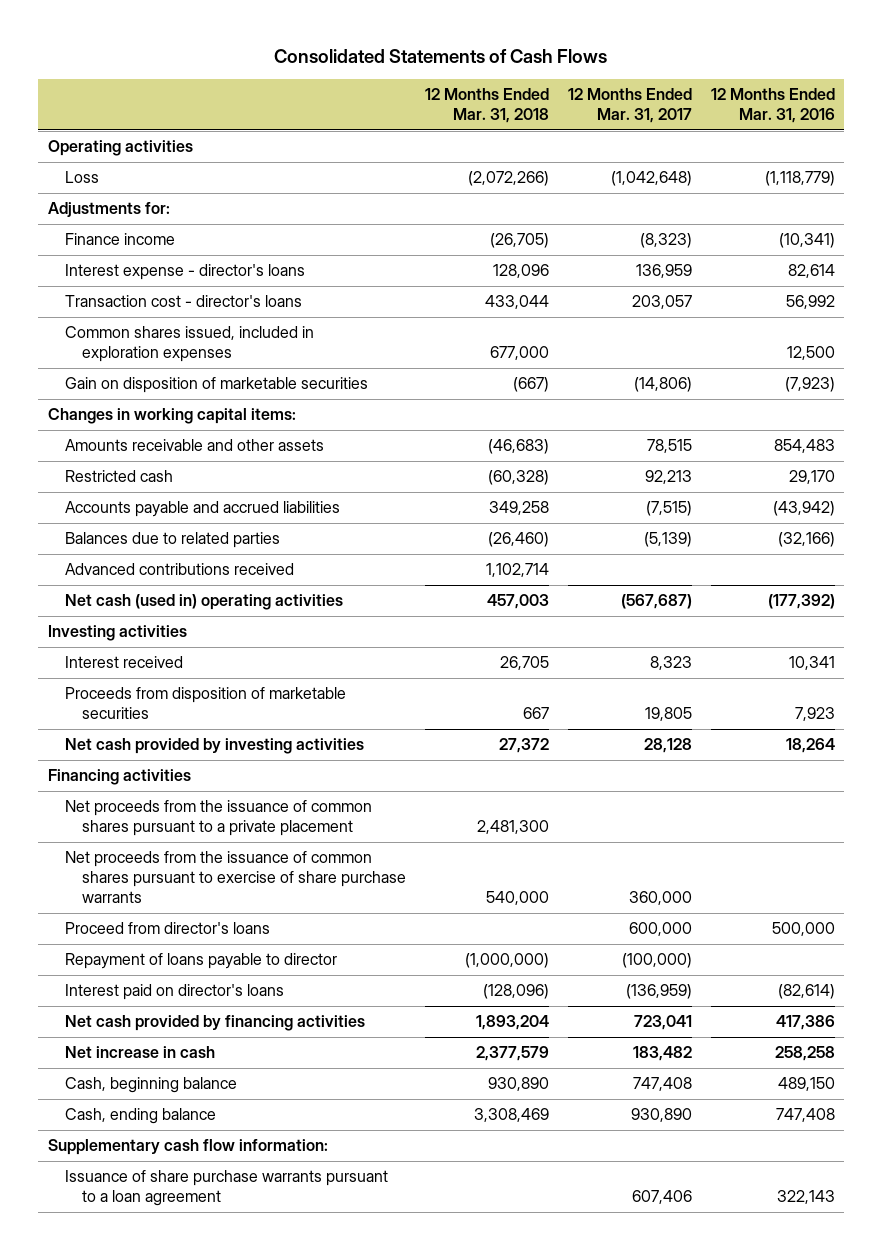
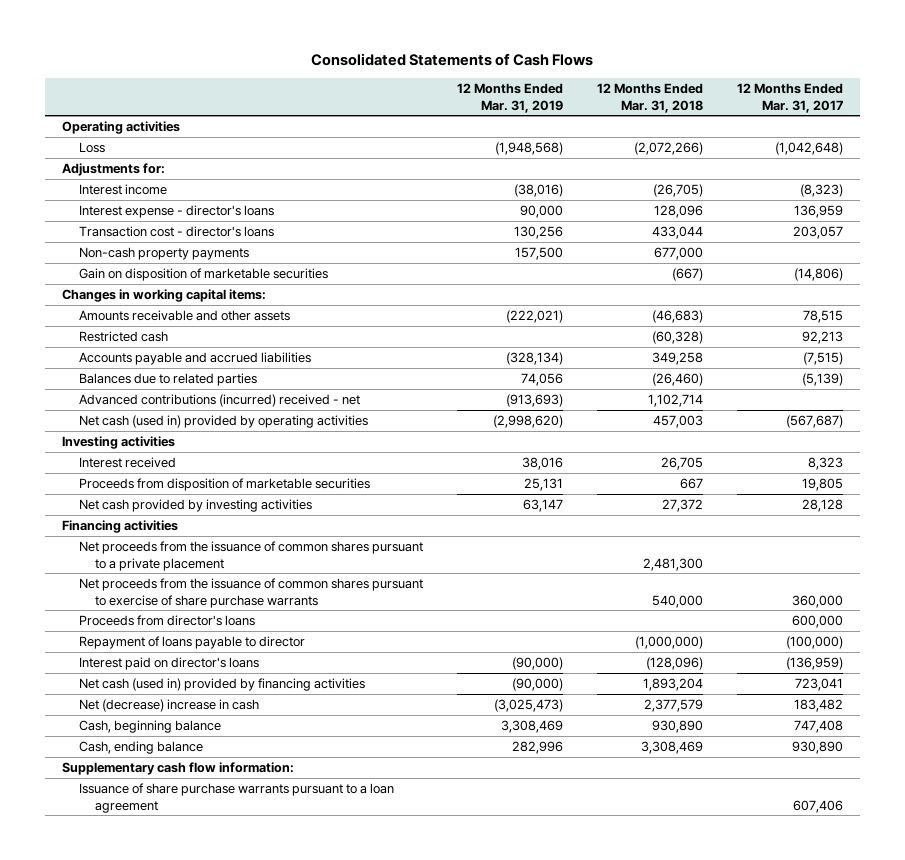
[710,88,835,123] 12 Months Ended Mar. 31, 2016 -> none
none -> [456,82,563,113] 12 Months Ended Mar. 31, 2019
[64,233,175,246] Finance income -> [78,183,167,195] Interest income
[64,326,314,363] Common shares issued, included in exploration expenses -> [78,246,249,260] Non-cash property payments
[64,563,294,576] Advanced contributions received -> [78,393,360,407] Advanced contributions (incurred) received - net
[64,594,343,611] Net cash (used in) operating activities -> [78,414,368,428] Net cash (used in) provided by operating activities
[64,922,270,935] Proceed from director's loans -> [78,614,255,626] Proceeds from director's loans
[64,1015,365,1032] Net cash provided by financing activities -> [78,677,365,691] Net cash (used in) provided by financing activities
[64,1046,215,1059] Net increase in cash -> [78,698,259,712] Net (decrease) increase in cash

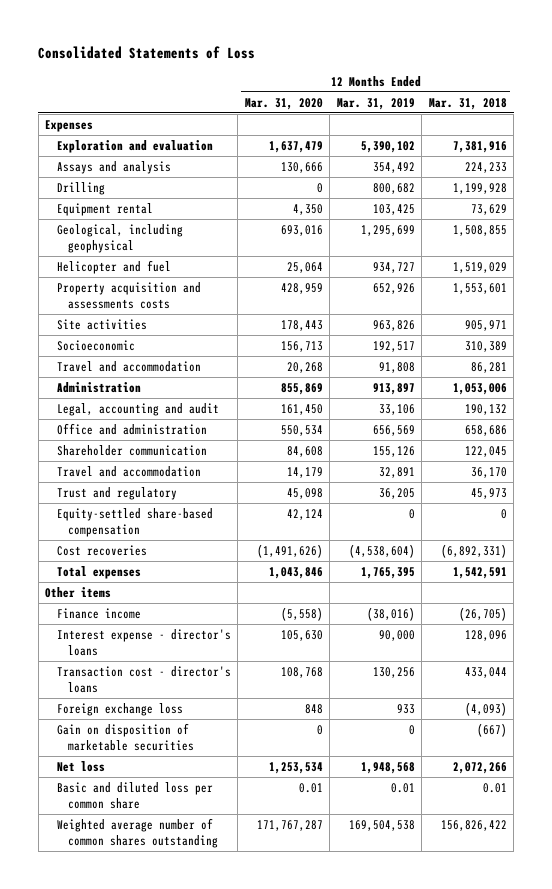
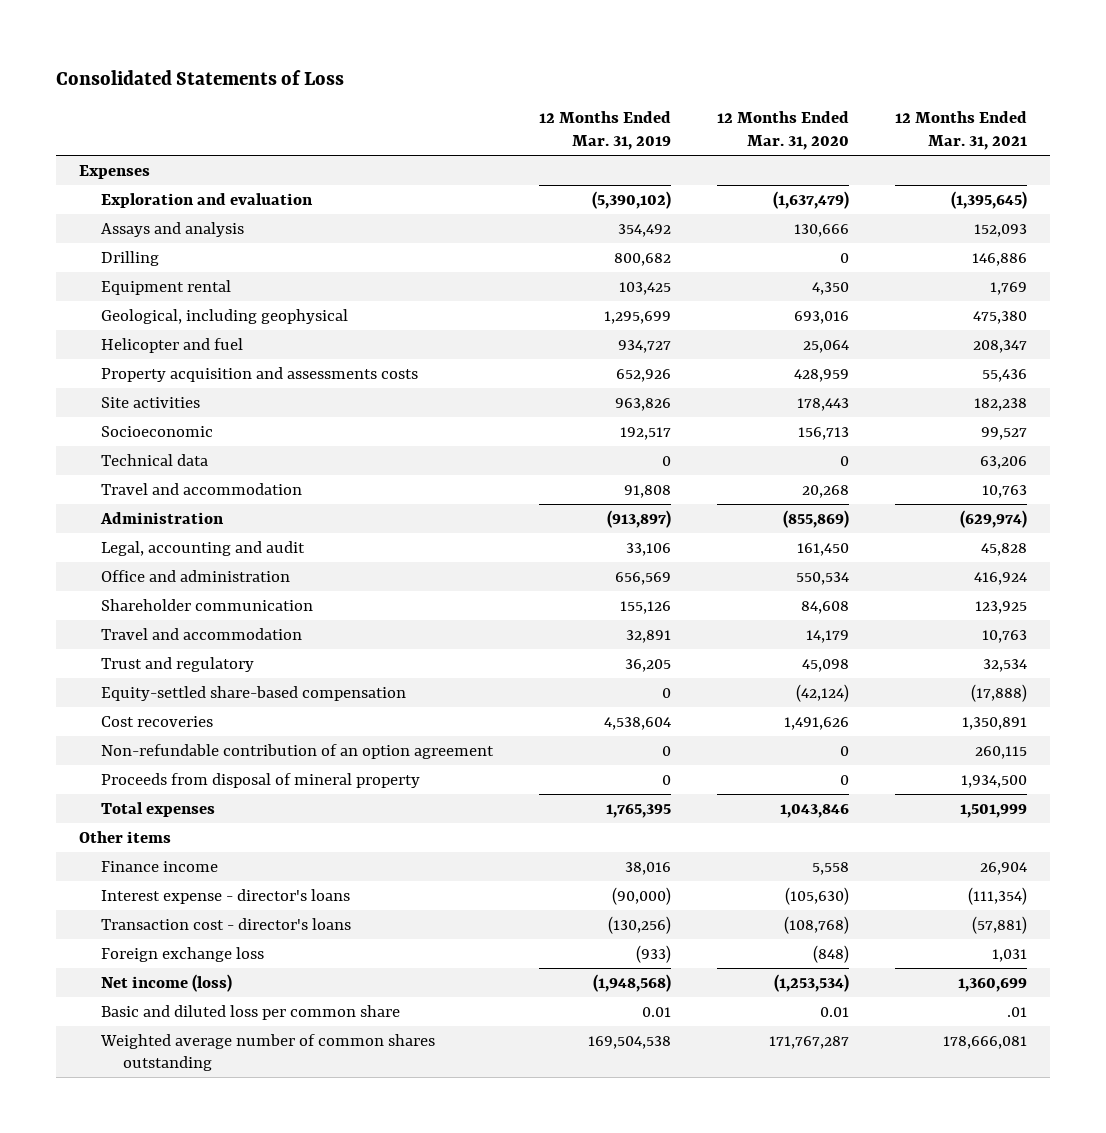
[428,97,507,110] Mar. 31, 2018 -> none
none -> [894,111,1027,150] 12 Months Ended Mar. 31, 2021
[268,140,323,153] 1,637,479 -> [772,190,849,209] (1,637,479)
[360,140,415,153] 5,390,102 -> [591,190,671,209] (5,390,102)
none -> [100,453,208,466] Technical data
[280,382,323,395] 855,869 -> [782,509,849,528] (855,869)
[372,382,415,395] 913,897 -> [606,509,671,528] (913,897)
[286,508,323,520] 42,124 -> [795,683,849,702] (42,124)
[256,543,323,558] (1,491,626) -> [783,716,849,730] 1,491,626
[348,543,415,558] (4,538,604) -> [603,716,671,730] 4,538,604
none -> [100,743,494,759] Non-refundable contribution of an option agreement
none -> [100,772,420,788] Proceeds from disposal of mineral property
[56,722,194,751] Gain on disposition of marketable securities -> none
[280,606,323,621] (5,558) -> [811,861,849,875] 5,558
[366,606,415,621] (38,016) -> [624,861,671,875] 38,016
[280,629,323,641] 105,630 -> [784,886,849,905] (105,630)
[378,629,415,641] 90,000 -> [611,886,671,905] (90,000)
[280,666,323,678] 108,768 -> [783,915,849,934] (108,768)
[372,666,415,678] 130,256 -> [607,915,671,934] (130,256)
[304,703,323,714] 848 -> [812,944,849,963] (848)
[396,703,415,714] 933 -> [635,944,671,963] (933)
[56,760,105,772] Net loss -> [100,973,232,992] Net income (loss)
[268,761,323,774] 1,253,534 -> [773,973,849,992] (1,253,534)
[360,761,415,774] 1,948,568 -> [592,973,671,992] (1,948,568)

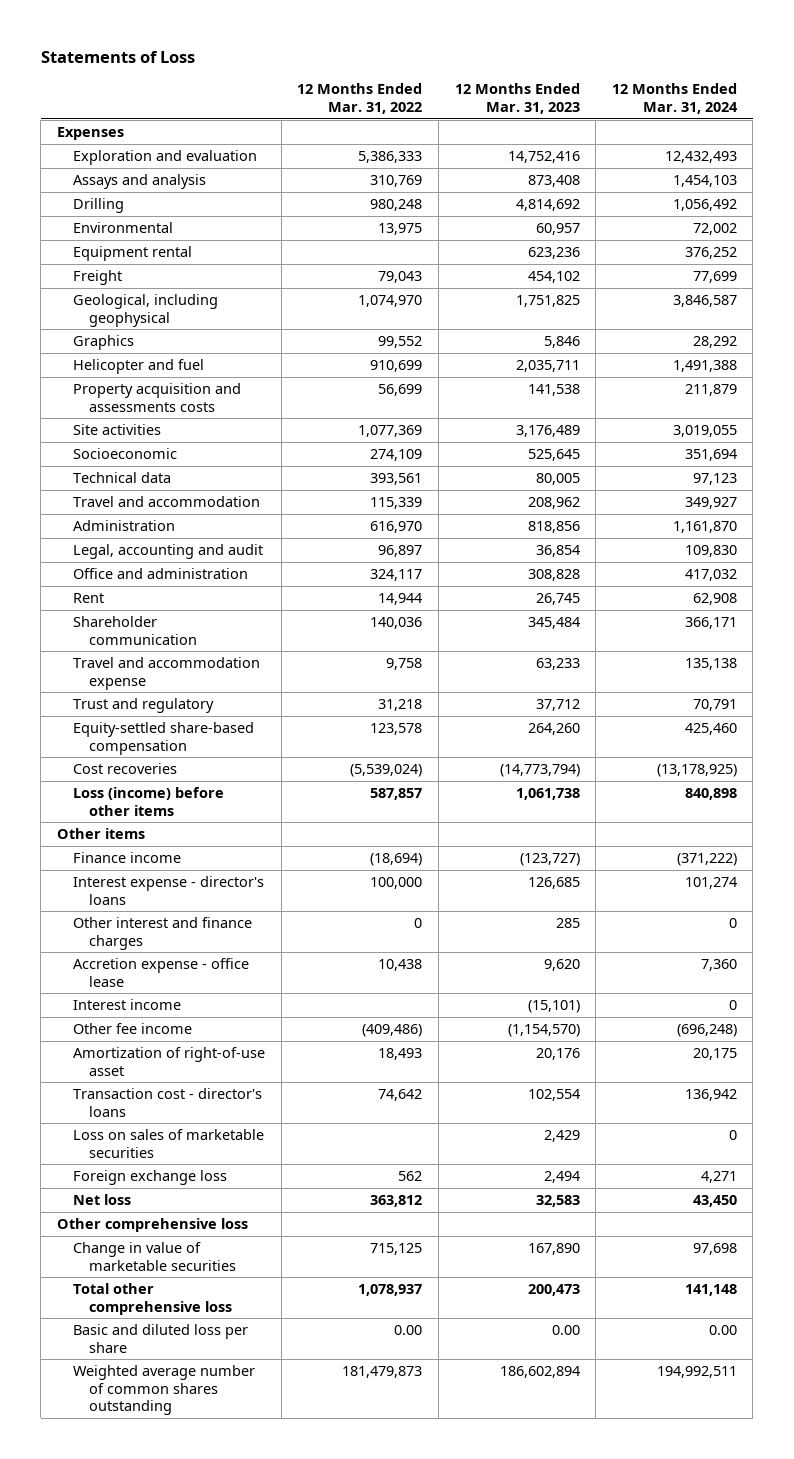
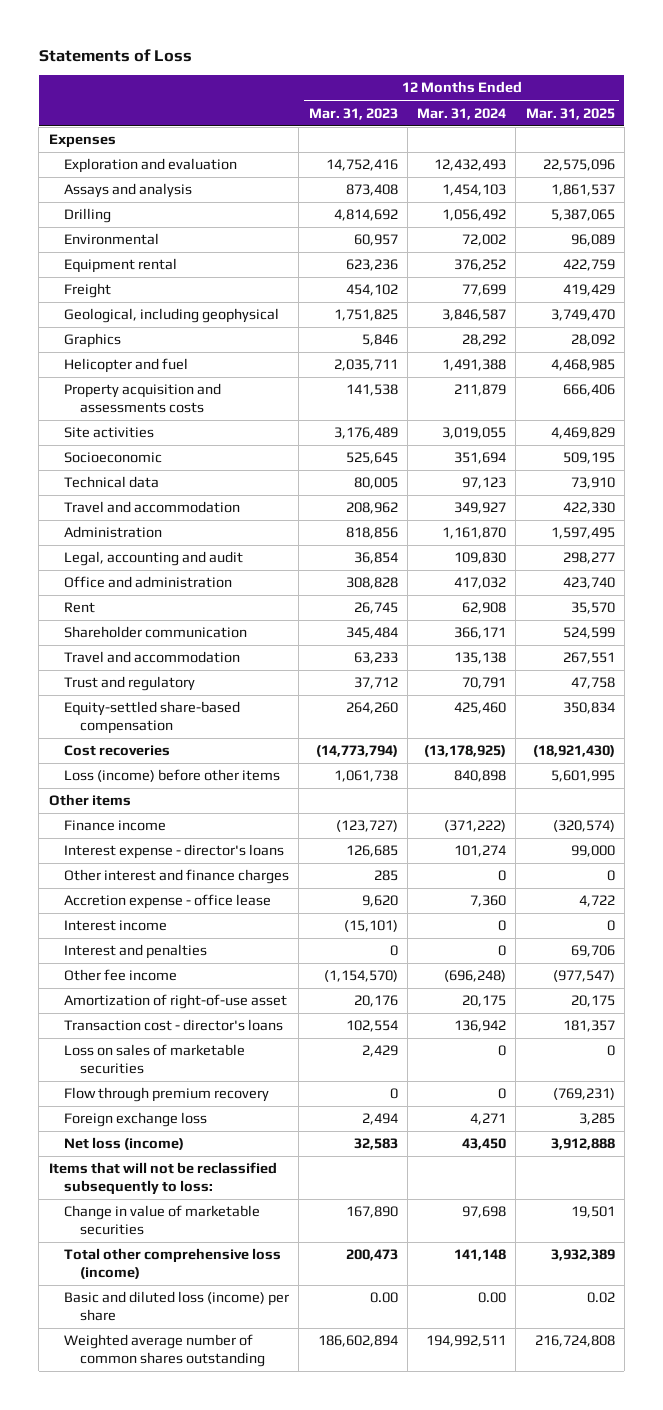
[297,83,423,114] 12 Months Ended Mar. 31, 2022 -> none
none -> [525,107,615,120] Mar. 31, 2025
[73,656,261,690] Travel and accommodation expense -> [64,651,241,664] Travel and accommodation
none -> [64,944,208,960] Interest and penalties
none -> [64,1087,270,1103] Flow through premium recovery
[56,1217,248,1232] Other comprehensive loss -> none
[73,1193,132,1205] Net loss -> [64,1137,185,1151] Net loss (income)
none -> [48,1162,277,1196] Items that will not be reclassified subsequently to loss:
[73,1282,233,1315] Total other comprehensive loss -> [64,1248,282,1280] Total other comprehensive loss (income)
[73,1323,249,1353] Basic and diluted loss per share -> [64,1291,290,1322] Basic and diluted loss (income) per share

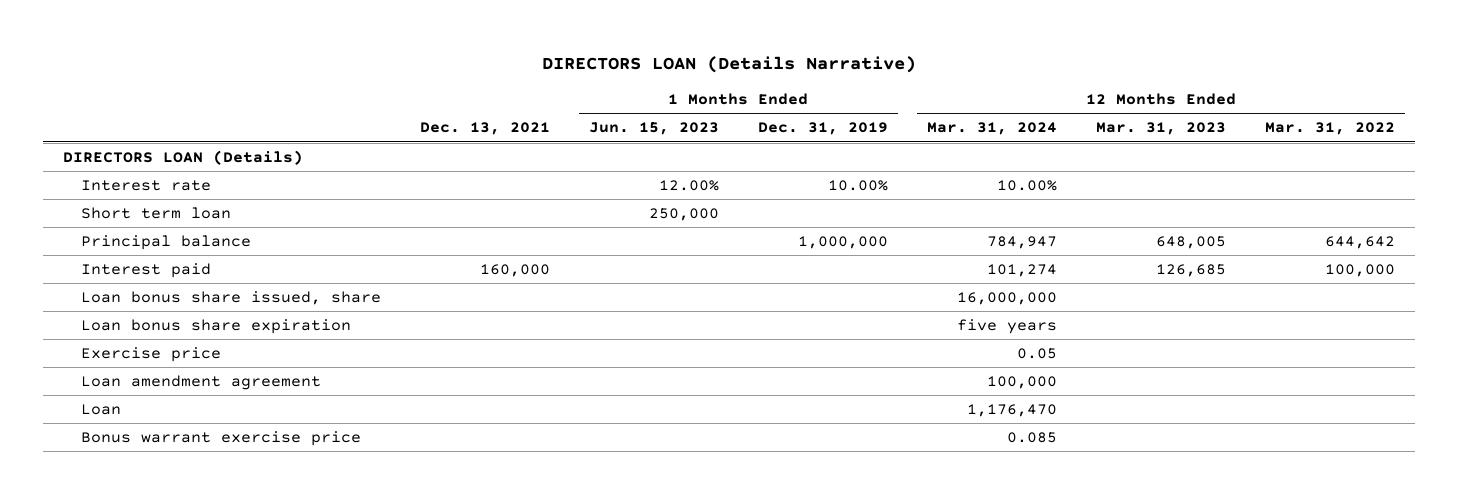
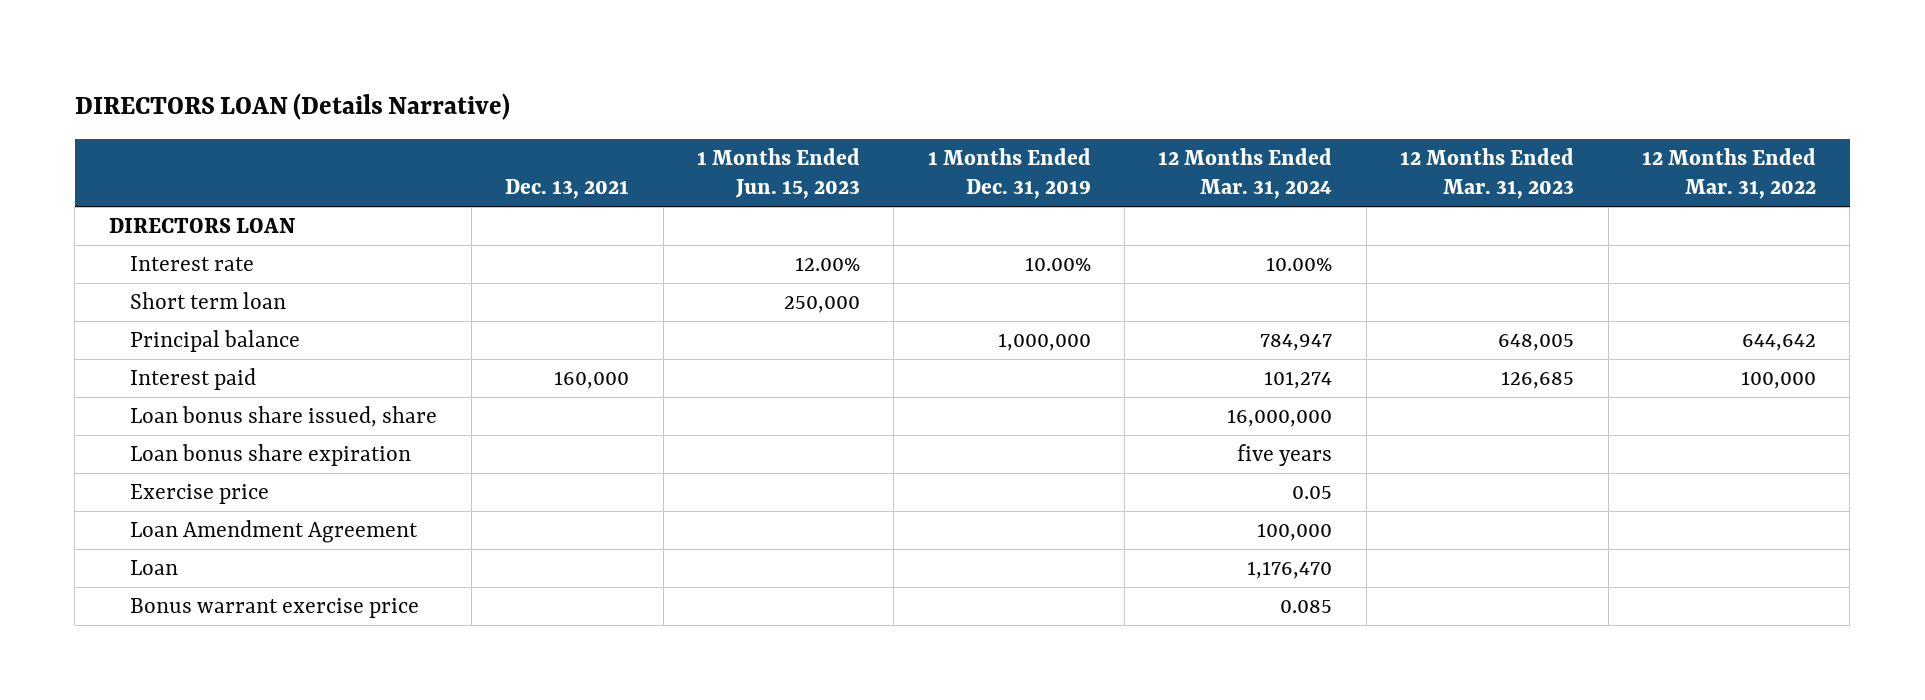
[62,149,303,165] DIRECTORS LOAN (Details) -> [108,218,295,234] DIRECTORS LOAN
[80,374,321,390] Loan amendment agreement -> [130,520,419,544] Loan Amendment Agreement

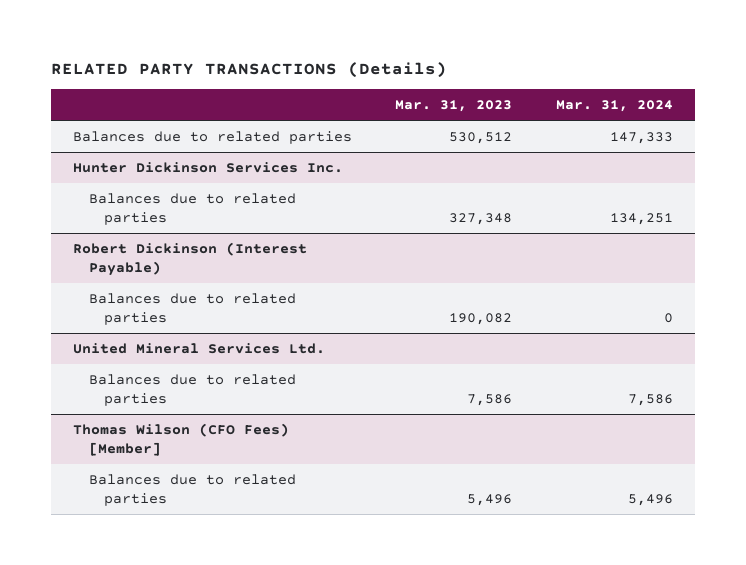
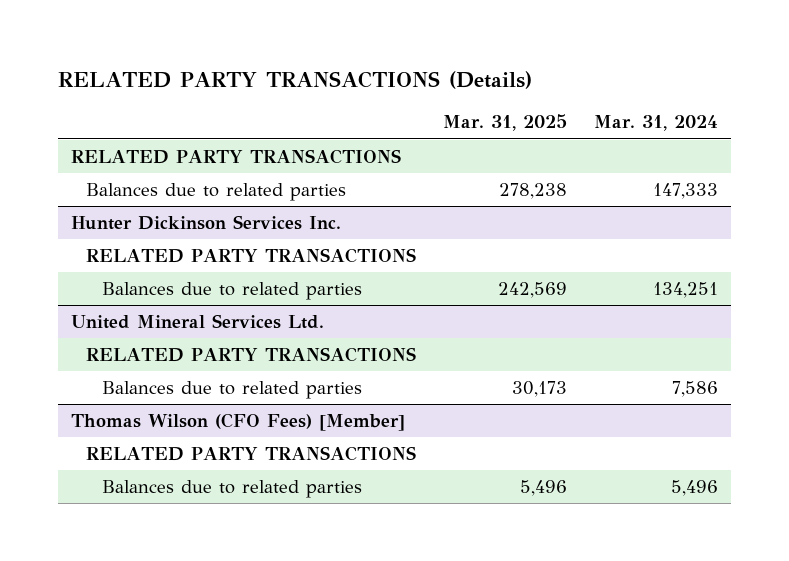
[395,100,513,113] Mar. 31, 2023 -> none
none -> [443,114,568,132] Mar. 31, 2025
none -> [70,149,401,165] RELATED PARTY TRANSACTIONS
none -> [86,248,417,264] RELATED PARTY TRANSACTIONS
[72,241,307,277] Robert Dickinson (Interest Payable) -> none
[88,292,296,326] Balances due to related parties -> none
none -> [86,347,417,363] RELATED PARTY TRANSACTIONS
none -> [86,446,417,462] RELATED PARTY TRANSACTIONS

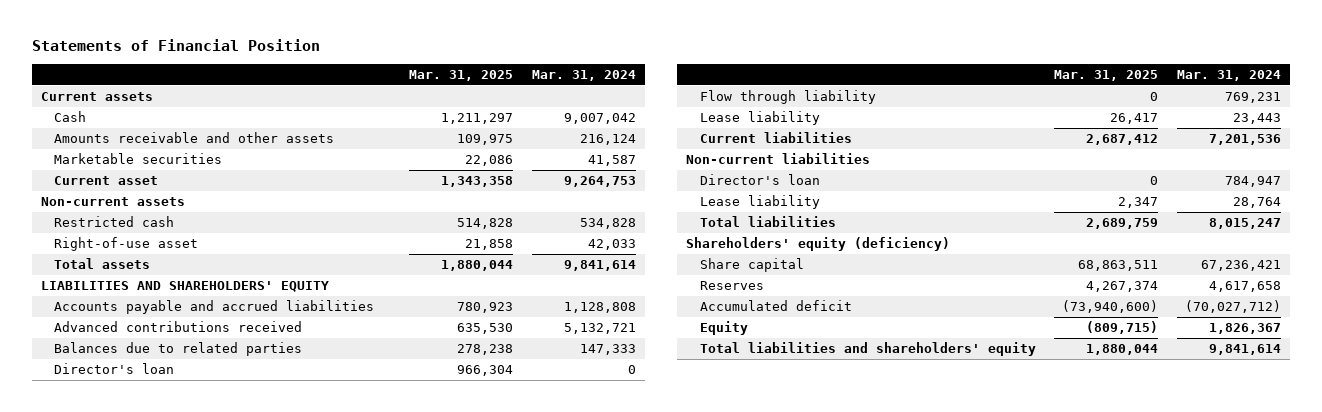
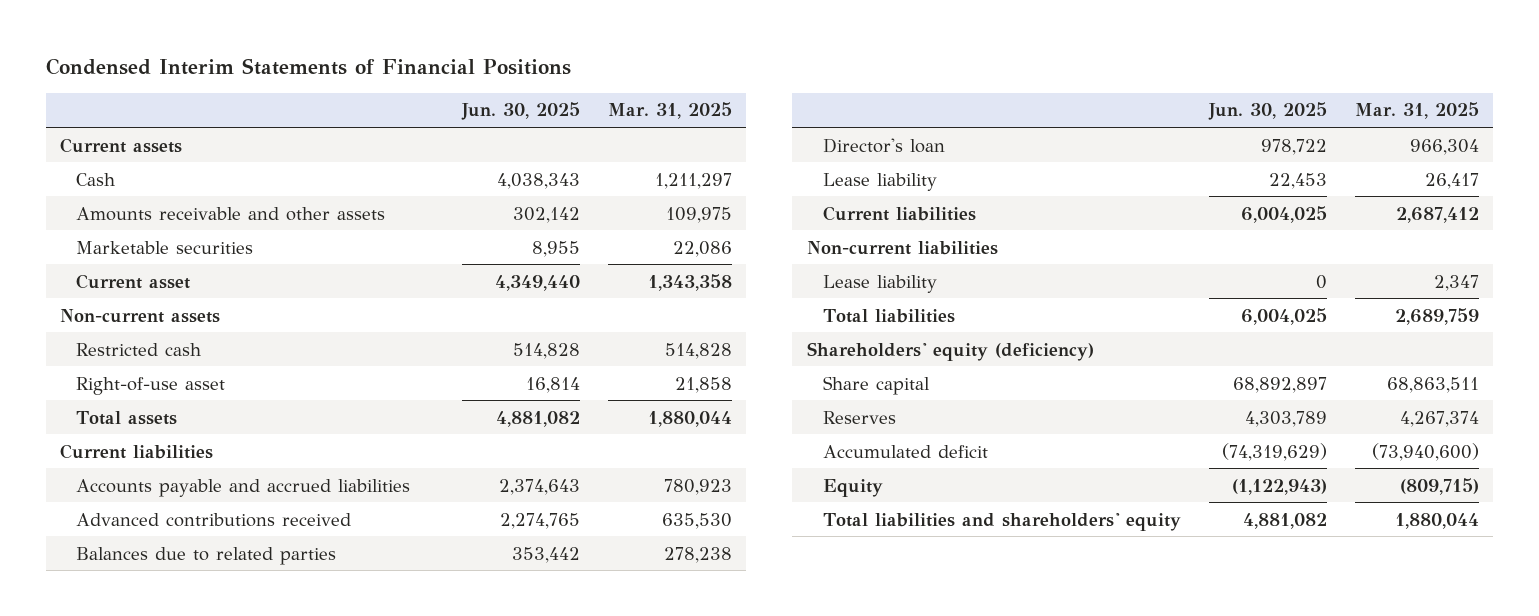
[31,39,320,52] Statements of Financial Position -> [45,58,571,76] Condensed Interim Statements of Financial Positions
[531,70,636,82] Mar. 31, 2024 -> none
none -> [460,102,580,121] Jun. 30, 2025
[40,280,329,292] LIABILITIES AND SHAREHOLDERS' EQUITY -> none
none -> [59,443,213,459] Current liabilities
[699,89,876,104] Flow through liability -> none
[699,173,820,185] Director's loan -> none

